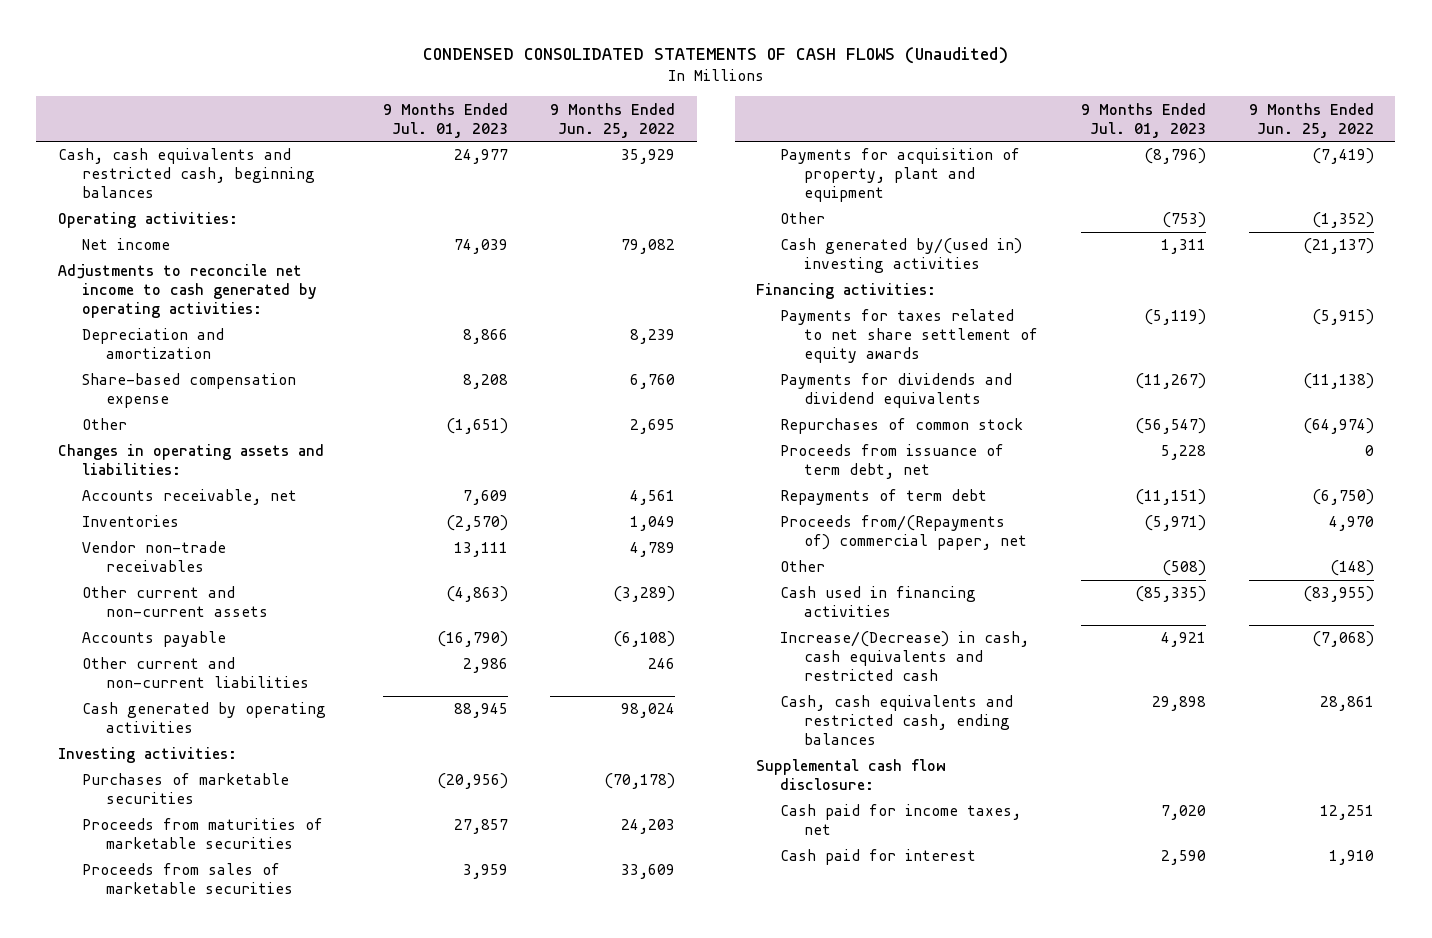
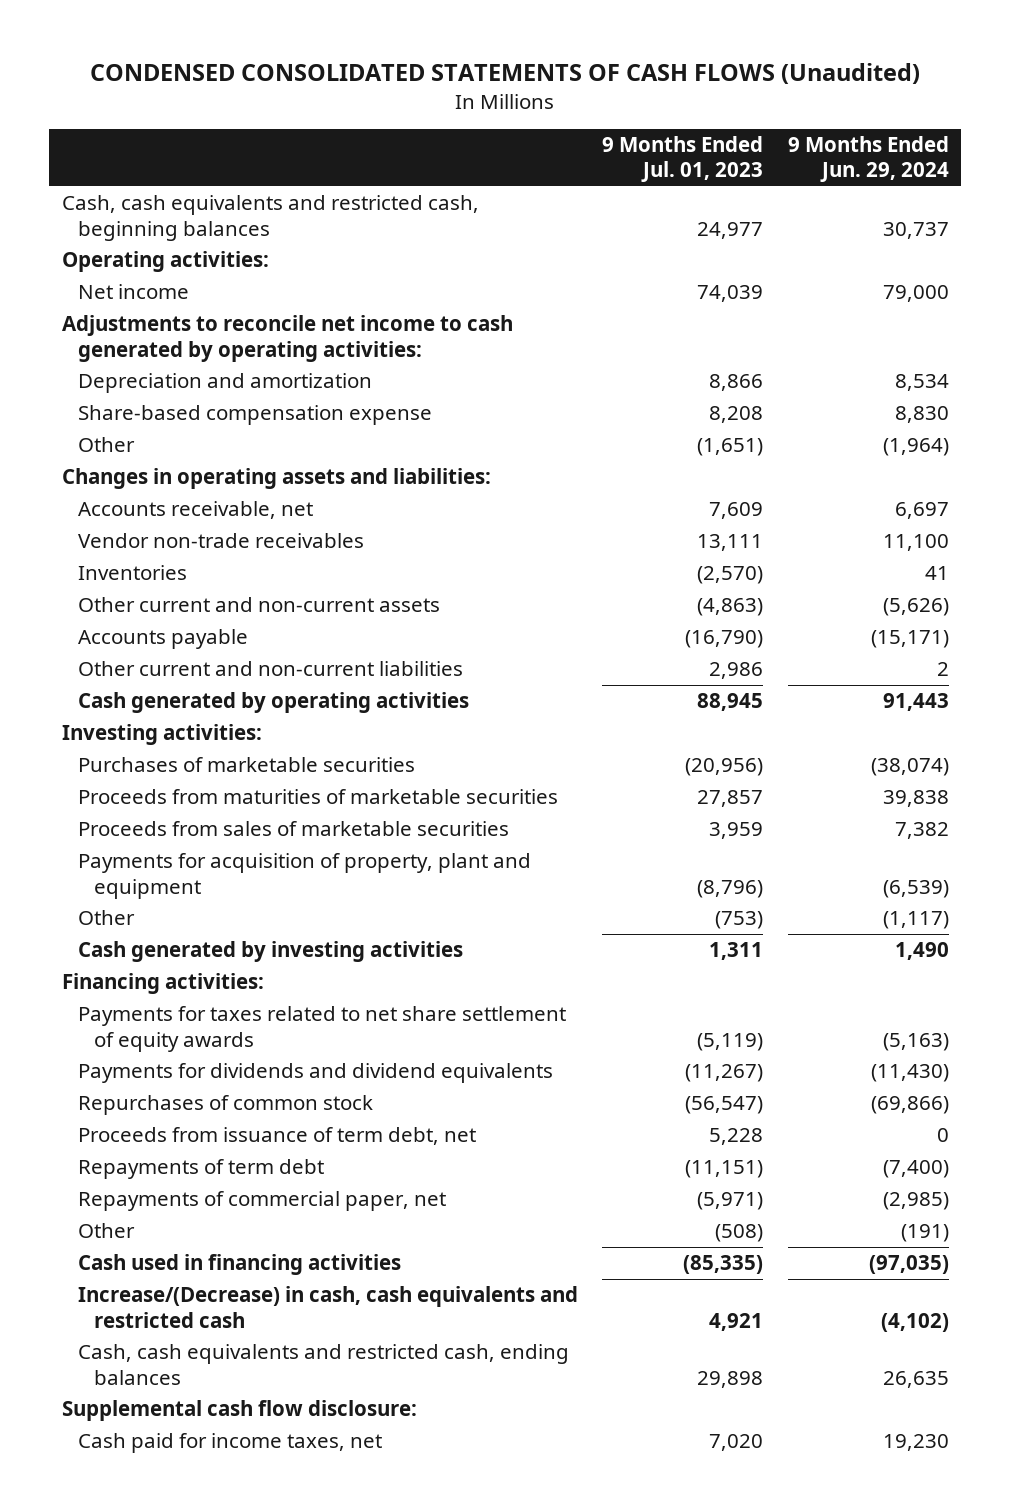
[550,102,676,138] 9 Months Ended Jun. 25, 2022 -> none
none -> [787,136,949,183] 9 Months Ended Jun. 29, 2024
[81,515,179,528] Inventories -> [77,565,187,581] Inventories
[780,238,1023,274] Cash generated by/(used in) investing activities -> [77,941,463,963] Cash generated by investing activities
[780,515,1028,551] Proceeds from/(Repayments of) commercial paper, net -> [77,1191,446,1212] Repayments of commercial paper, net
[780,849,977,866] Cash paid for interest -> none

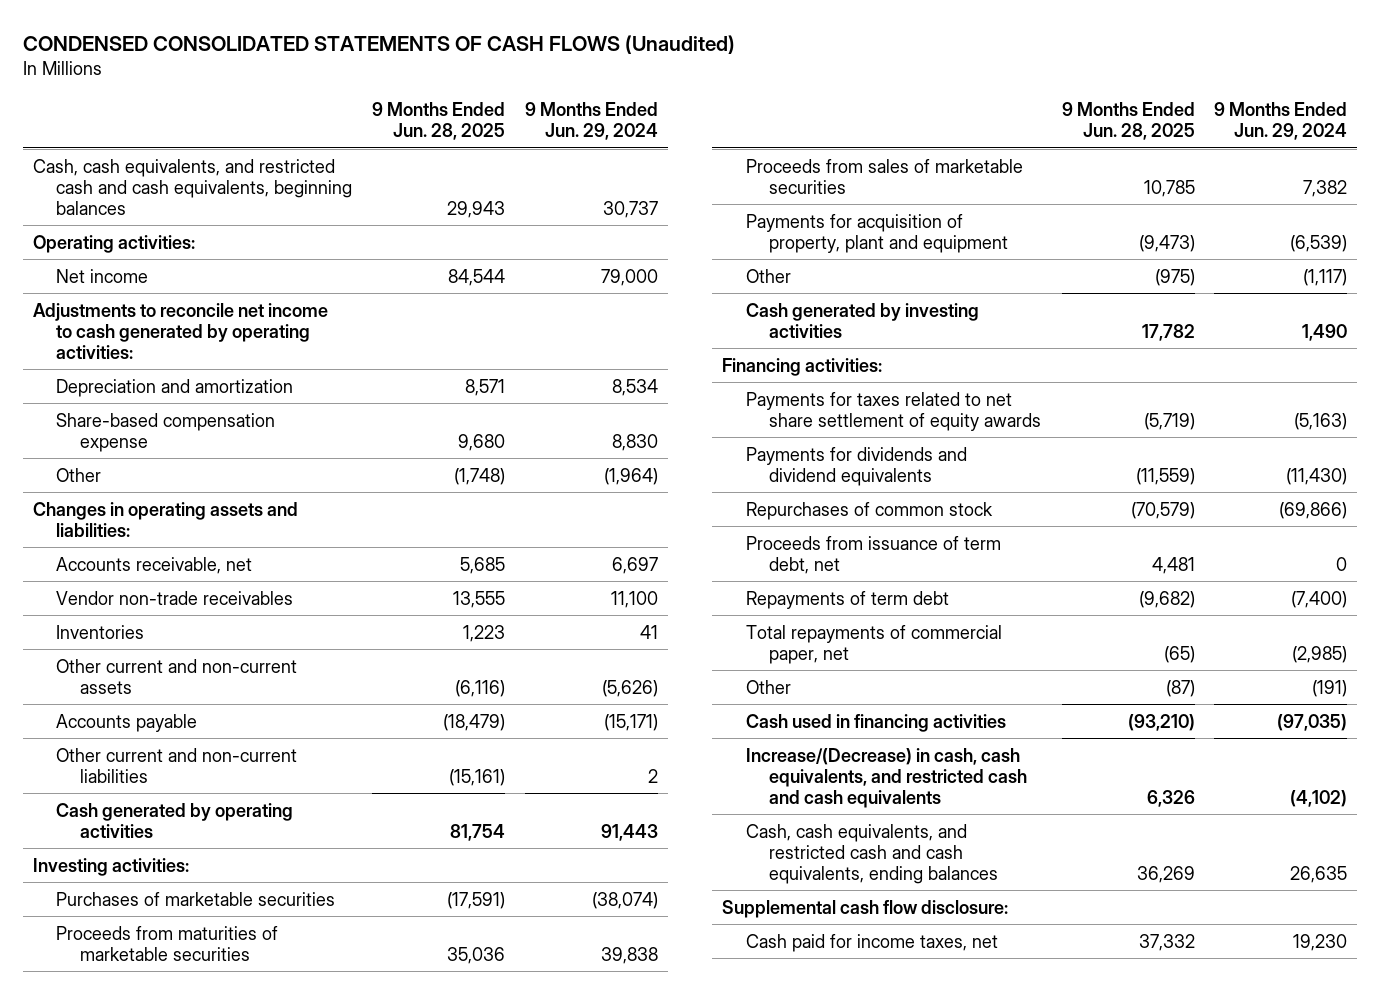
[602,136,764,183] 9 Months Ended Jul. 01, 2023 -> none
none -> [371,102,505,141] 9 Months Ended Jun. 28, 2025
[61,195,479,241] Cash, cash equivalents and restricted cash, beginning balances -> [32,158,353,215] Cash, cash equivalents, and restricted cash and cash equivalents, beginning balances
[77,1191,446,1212] Repayments of commercial paper, net -> [745,624,1002,664] Total repayments of commercial paper, net
[77,1286,578,1328] Increase/(Decrease) in cash, cash equivalents and restricted cash -> [745,747,1028,808] Increase/(Decrease) in cash, cash equivalents, and restricted cash and cash equivalents
[77,1344,569,1385] Cash, cash equivalents and restricted cash, ending balances -> [745,823,999,884] Cash, cash equivalents, and restricted cash and cash equivalents, ending balances

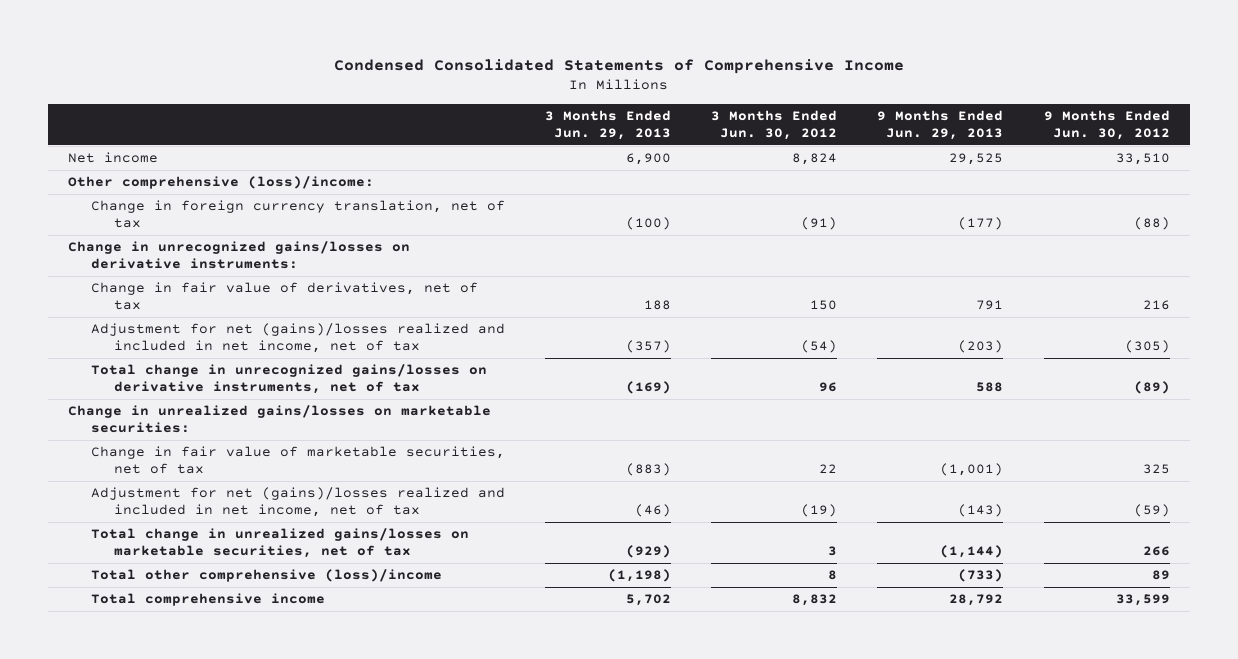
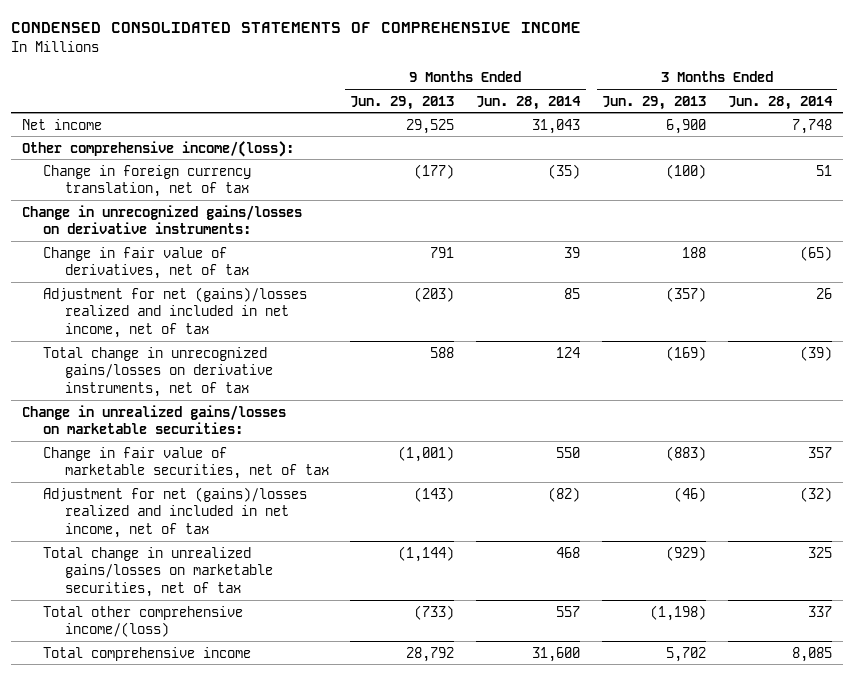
[333,59,904,75] Condensed Consolidated Statements of Comprehensive Income -> [11,22,582,34] CONDENSED CONSOLIDATED STATEMENTS OF COMPREHENSIVE INCOME
[711,110,838,141] 3 Months Ended Jun. 30, 2012 -> none
[1043,110,1170,141] 9 Months Ended Jun. 30, 2012 -> none
none -> [476,95,582,110] Jun. 28, 2014
none -> [727,95,833,110] Jun. 28, 2014
[67,176,374,190] Other comprehensive (loss)/income: -> [22,140,295,157] Other comprehensive income/(loss):
[90,569,442,583] Total other comprehensive (loss)/income -> [43,605,244,638] Total other comprehensive income/(loss)

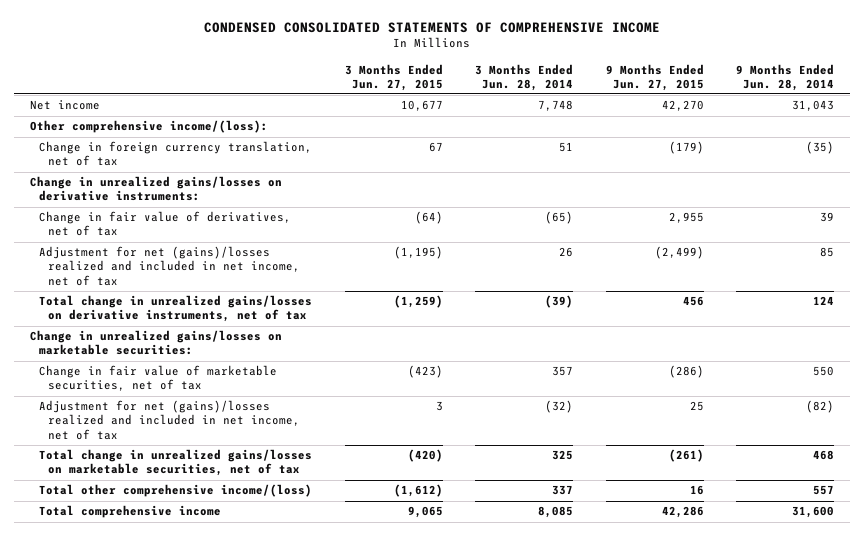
[350,95,455,110] Jun. 29, 2013 -> none
[601,95,706,110] Jun. 29, 2013 -> none
none -> [344,63,443,91] 3 Months Ended Jun. 27, 2015
none -> [605,63,704,91] 9 Months Ended Jun. 27, 2015
[22,204,303,235] Change in unrecognized gains/losses on derivative instruments: -> [29,176,282,202] Change in unrealized gains/losses on derivative instruments:
[43,346,273,397] Total change in unrecognized gains/losses on derivative instruments, net of tax -> [39,295,313,323] Total change in unrealized gains/losses on derivative instruments, net of tax

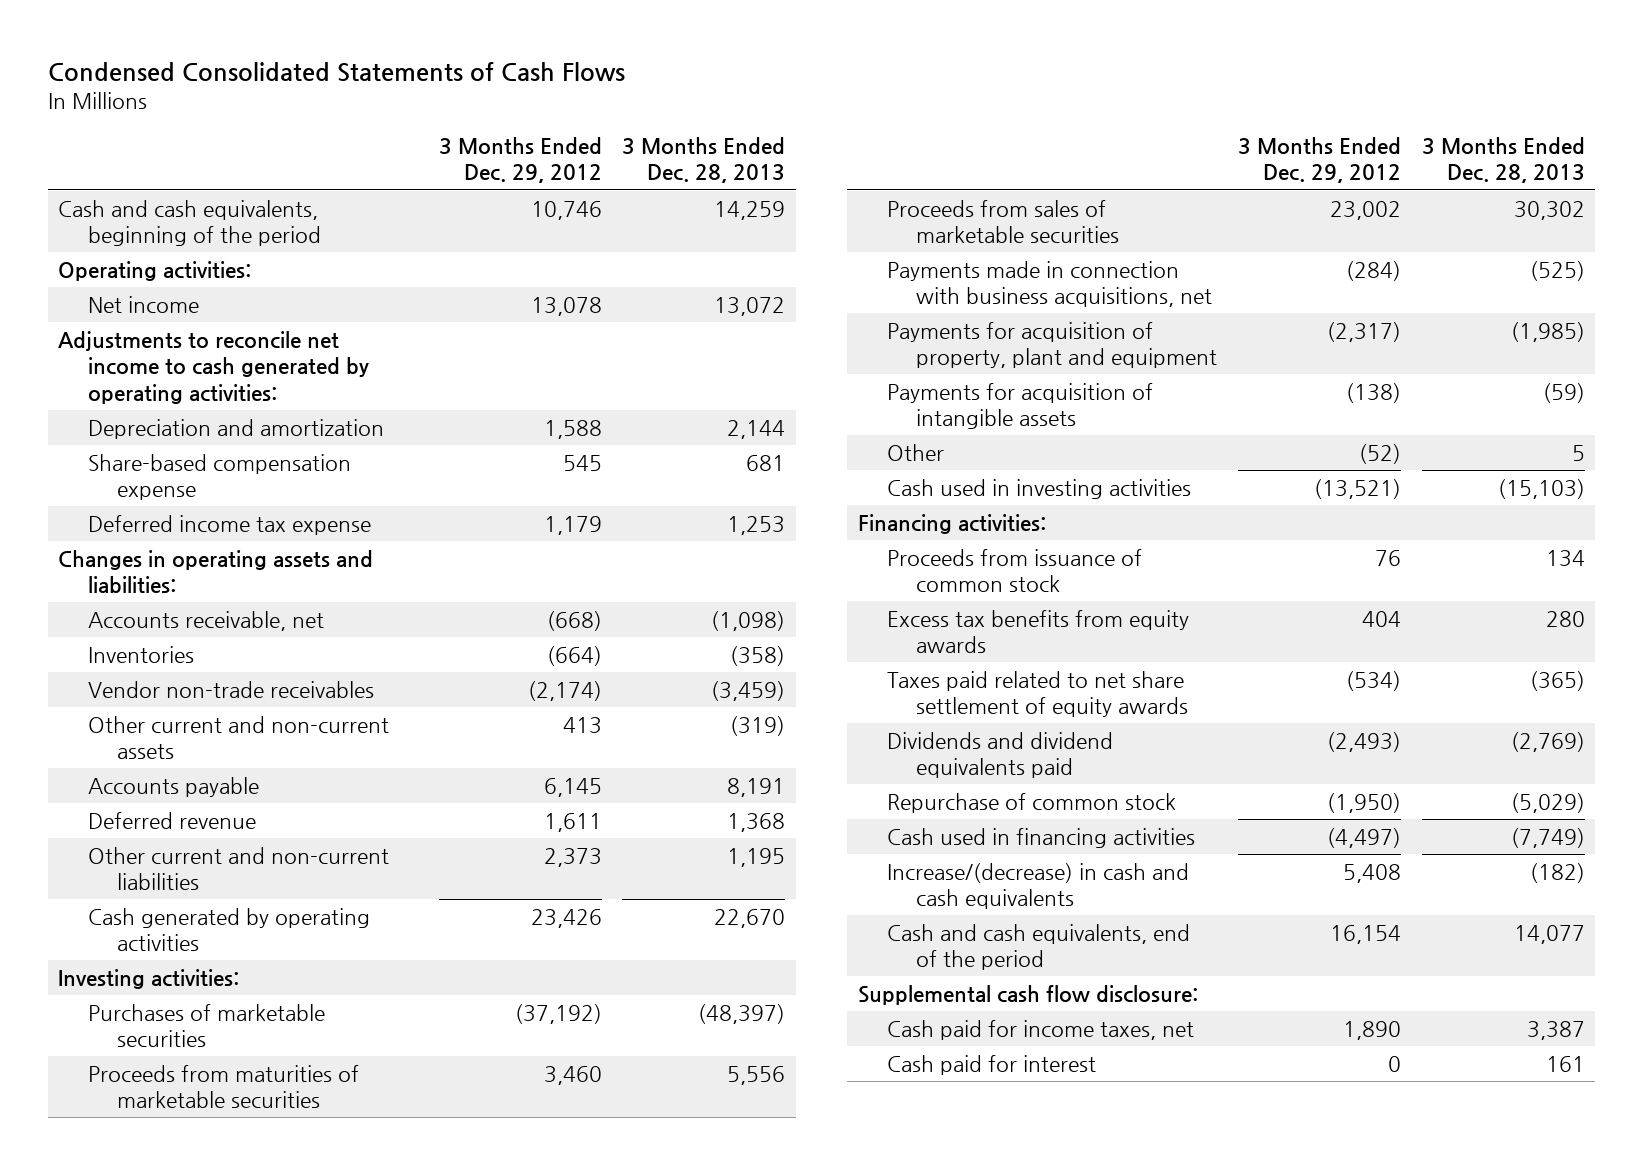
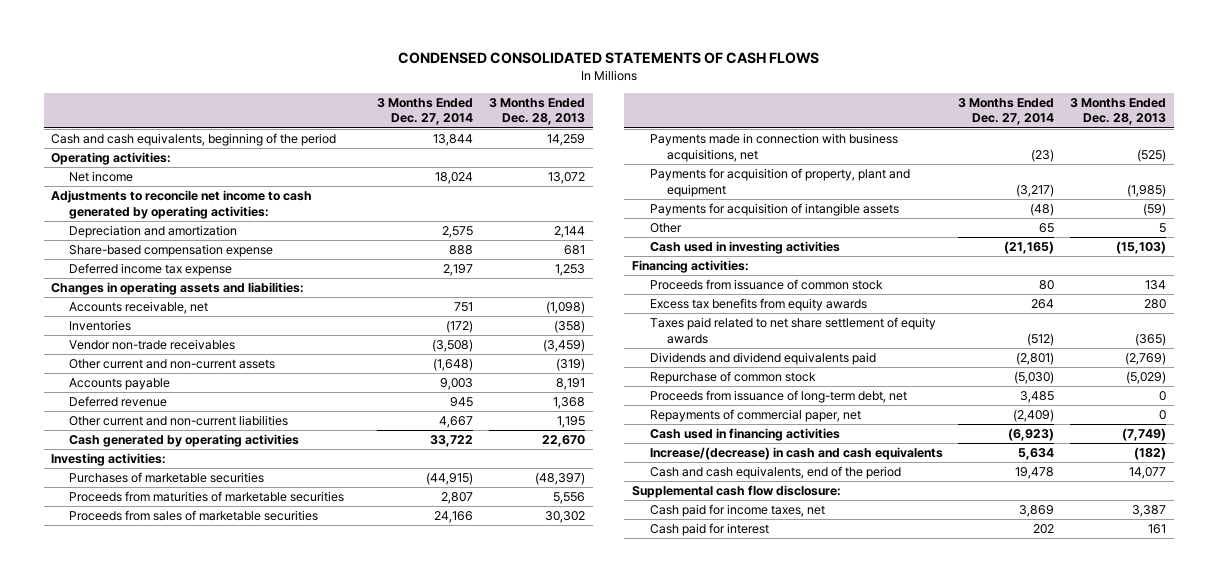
[47,61,625,82] Condensed Consolidated Statements of Cash Flows -> [397,52,819,65] CONDENSED CONSOLIDATED STATEMENTS OF CASH FLOWS
[438,136,602,184] 3 Months Ended Dec. 29, 2012 -> none
none -> [377,98,474,126] 3 Months Ended Dec. 27, 2014
none -> [649,390,907,404] Proceeds from issuance of long-term debt, net
none -> [649,409,861,423] Repayments of commercial paper, net

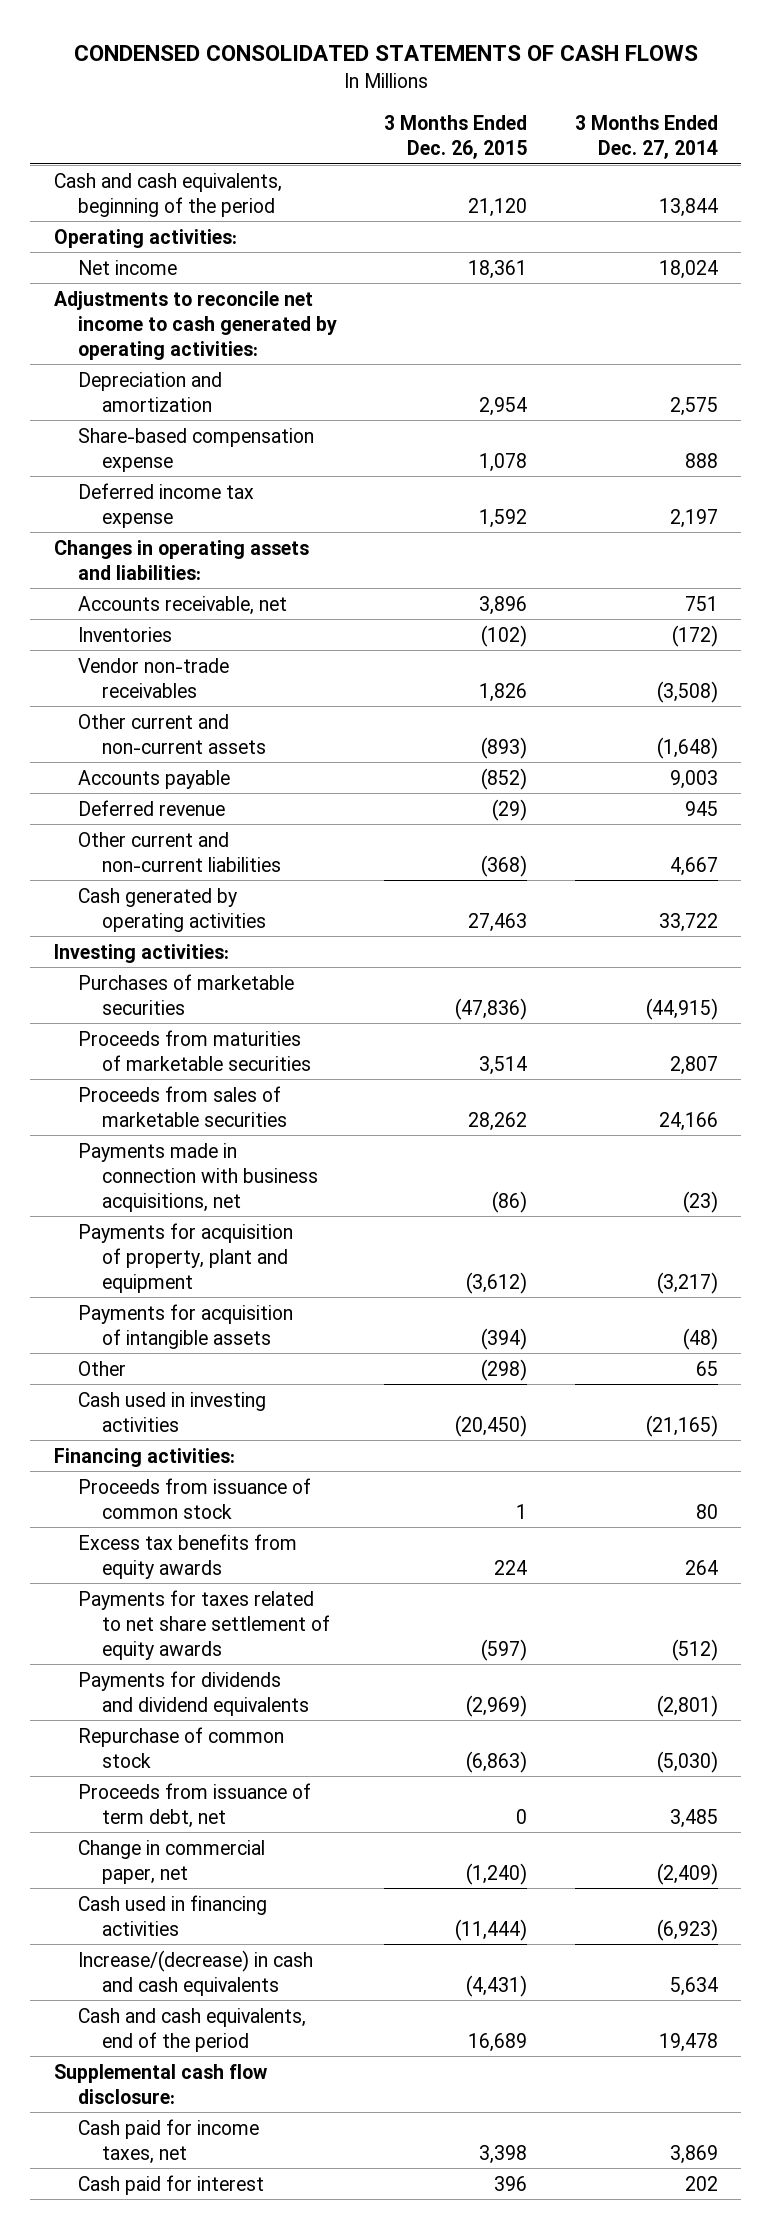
[489,98,586,126] 3 Months Ended Dec. 28, 2013 -> none
none -> [384,115,528,160] 3 Months Ended Dec. 26, 2015
[649,317,936,344] Taxes paid related to net share settlement of equity awards -> [78,1589,331,1660] Payments for taxes related to net share settlement of equity awards
[649,352,876,366] Dividends and dividend equivalents paid -> [78,1670,310,1716] Payments for dividends and dividend equivalents
[649,390,907,404] Proceeds from issuance of long-term debt, net -> [78,1782,312,1828] Proceeds from issuance of term debt, net
[649,409,861,423] Repayments of commercial paper, net -> [78,1839,266,1884] Change in commercial paper, net

